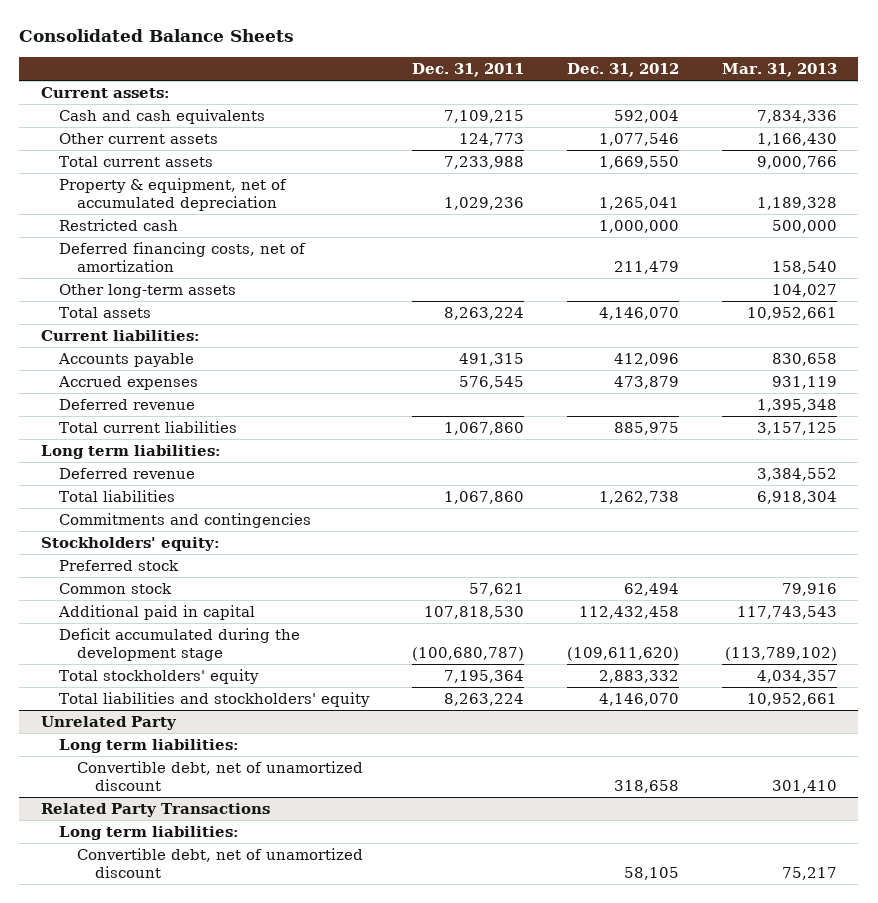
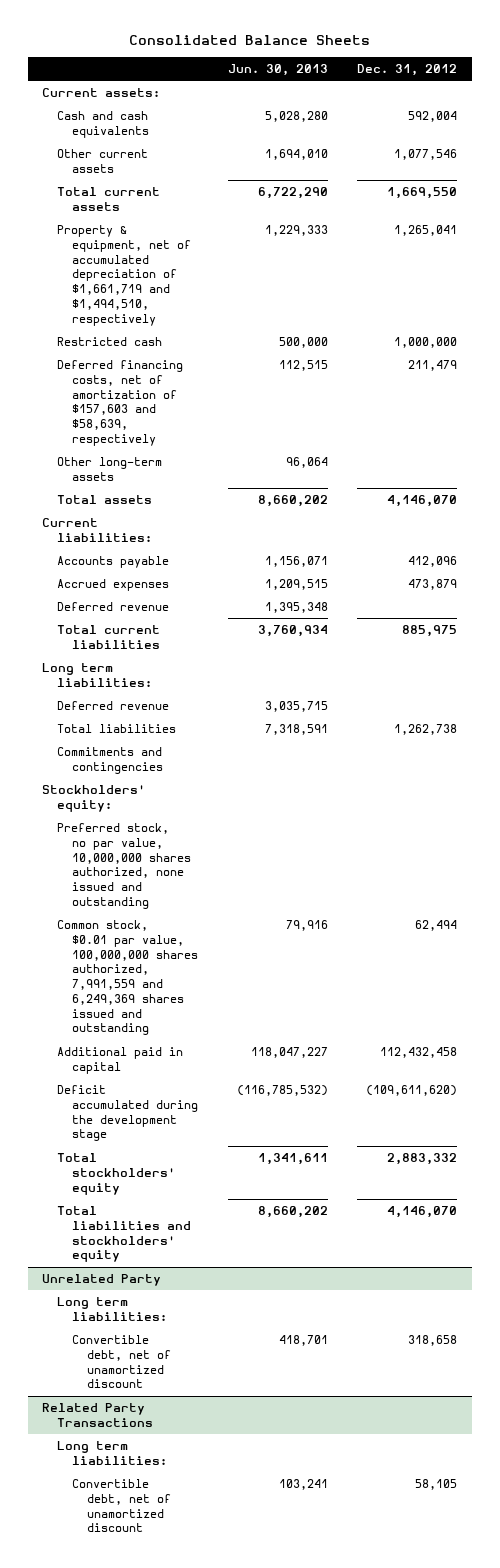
[411,63,524,78] Dec. 31, 2011 -> none
[721,63,837,78] Mar. 31, 2013 -> none
none -> [227,63,328,76] Jun. 30, 2013
[59,177,288,212] Property & equipment, net of accumulated depreciation -> [57,225,191,326] Property & equipment, net of accumulated depreciation of $1,661,719 and $1,494,510, respectively
[59,241,307,273] Deferred financing costs, net of amortization -> [57,360,184,446] Deferred financing costs, net of amortization of $157,603 and $58,639, respectively
[59,559,180,571] Preferred stock -> [57,823,191,909] Preferred stock, no par value, 10,000,000 shares authorized, none issued and outstanding
[59,582,173,594] Common stock -> [57,920,198,1036] Common stock, $0.01 par value, 100,000,000 shares authorized, 7,991,559 and 6,249,369 shares issued and outstanding

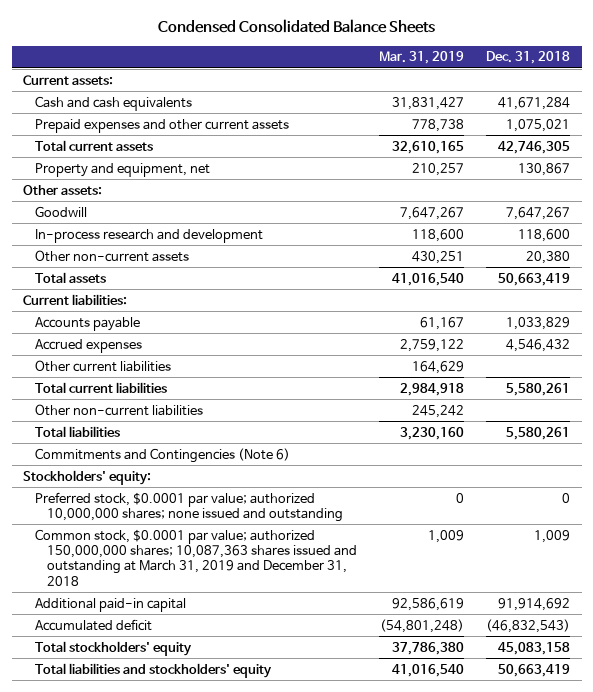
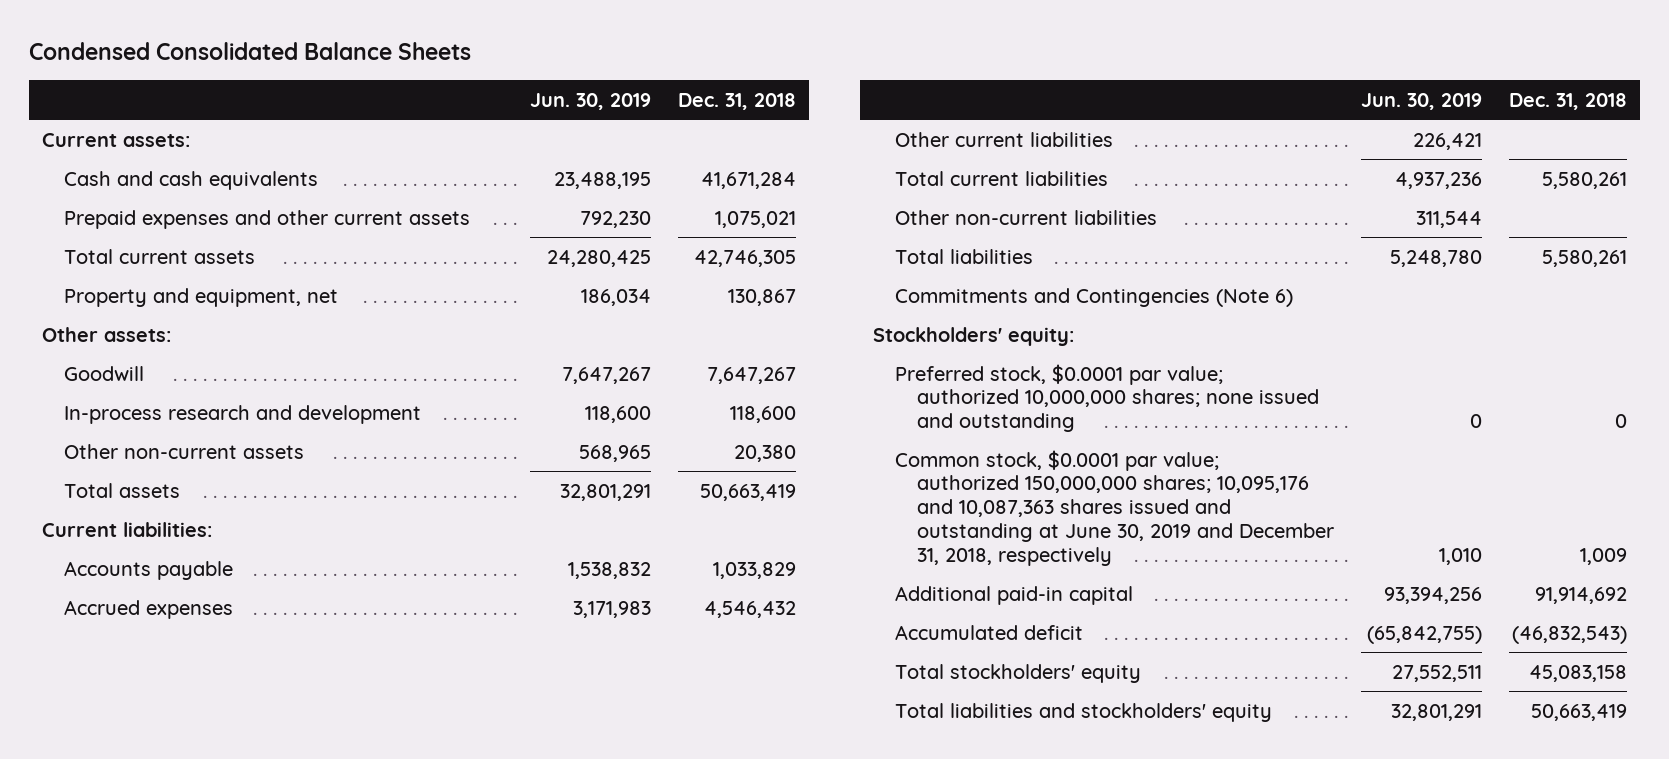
[379,51,465,65] Mar. 31, 2019 -> none
none -> [530,92,652,110] Jun. 30, 2019
[35,528,358,586] Common stock, $0.0001 par value; authorized 150,000,000 shares; 10,087,363 shares issued and outstanding at March 31, 2019 and December 31, 2018 -> [895,449,1335,566] Common stock, $0.0001 par value; authorized 150,000,000 shares; 10,095,176 and 10,087,363 shares issued and outstanding at June 30, 2019 and December 31, 2018, respectively

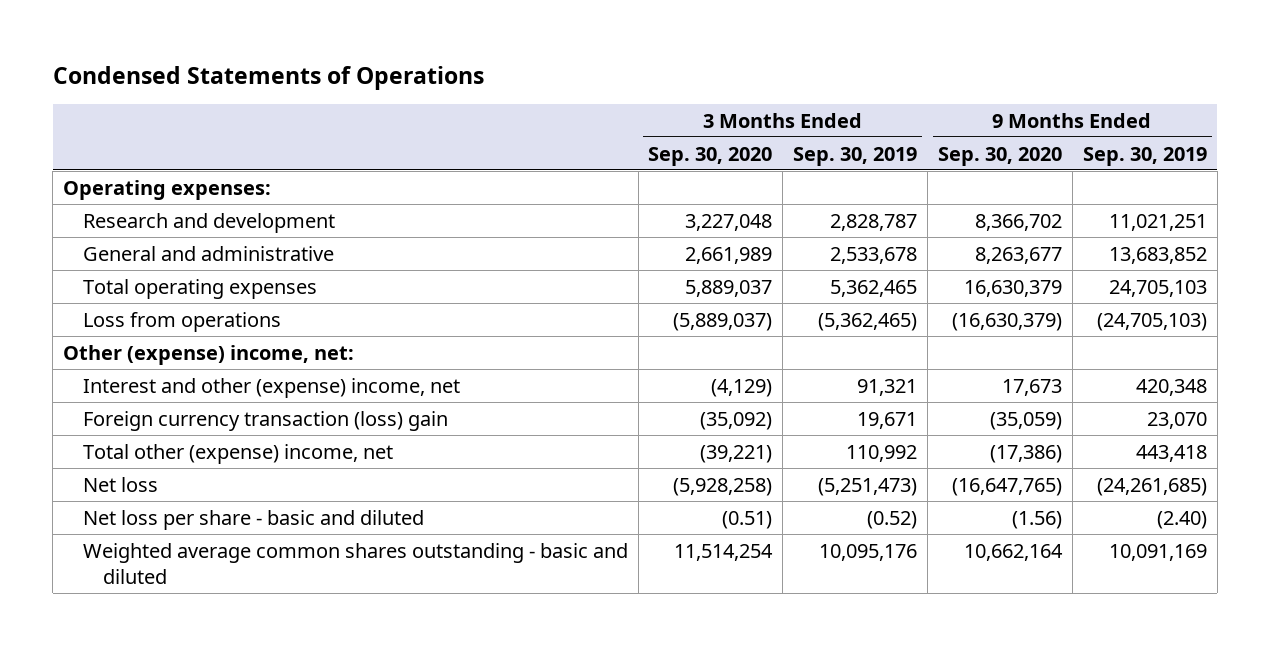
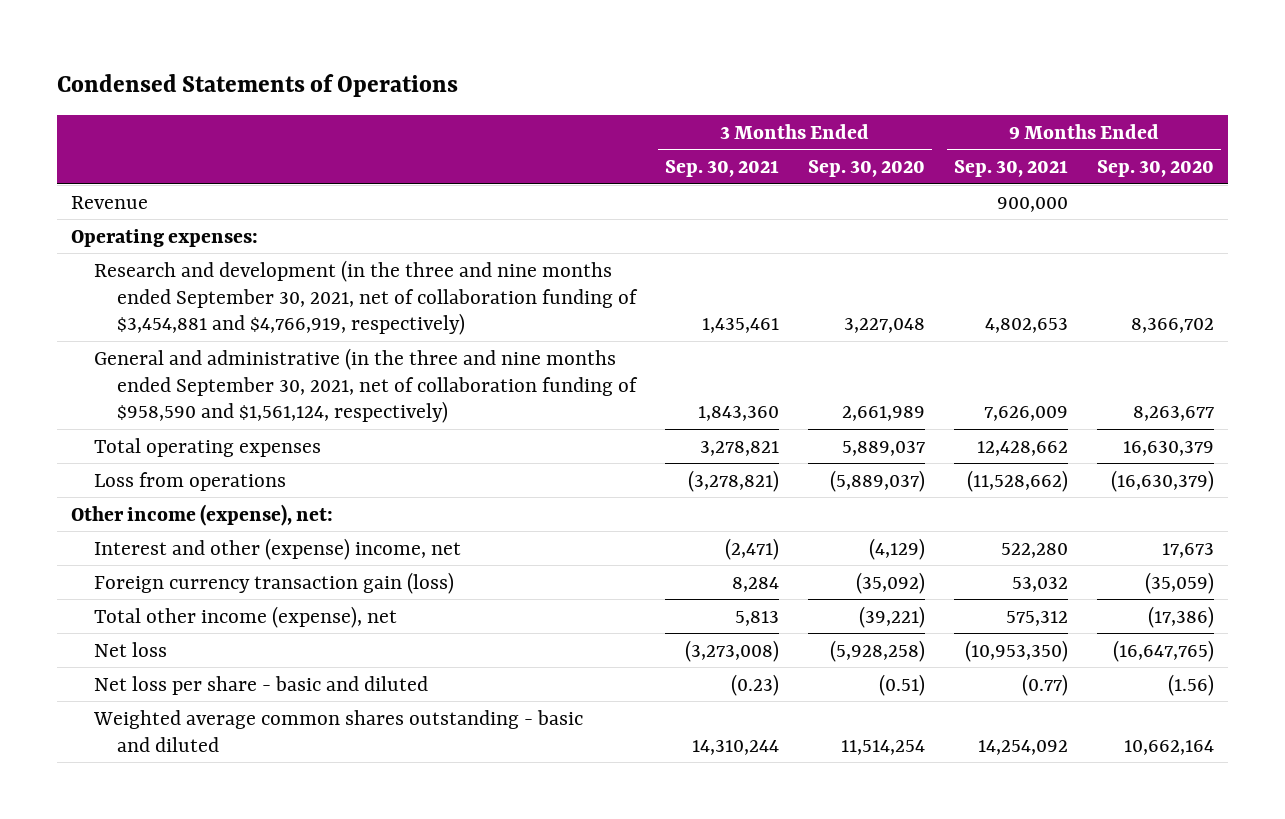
[793,146,918,166] Sep. 30, 2019 -> none
[1082,146,1207,166] Sep. 30, 2019 -> none
none -> [665,160,780,178] Sep. 30, 2021
none -> [953,160,1068,178] Sep. 30, 2021
none -> [71,195,149,209] Revenue
[82,212,335,233] Research and development -> [94,259,639,336] Research and development (in the three and nine months ended September 30, 2021, net of collaboration funding of $3,454,881 and $4,766,919, respectively)
[82,245,334,261] General and administrative -> [94,347,639,424] General and administrative (in the three and nine months ended September 30, 2021, net of collaboration funding of $958,590 and $1,561,124, respectively)
[62,344,354,365] Other (expense) income, net: -> [71,503,334,526] Other income (expense), net:
[82,410,448,431] Foreign currency transaction (loss) gain -> [94,571,455,594] Foreign currency transaction gain (loss)
[82,443,393,464] Total other (expense) income, net -> [94,605,398,628] Total other income (expense), net

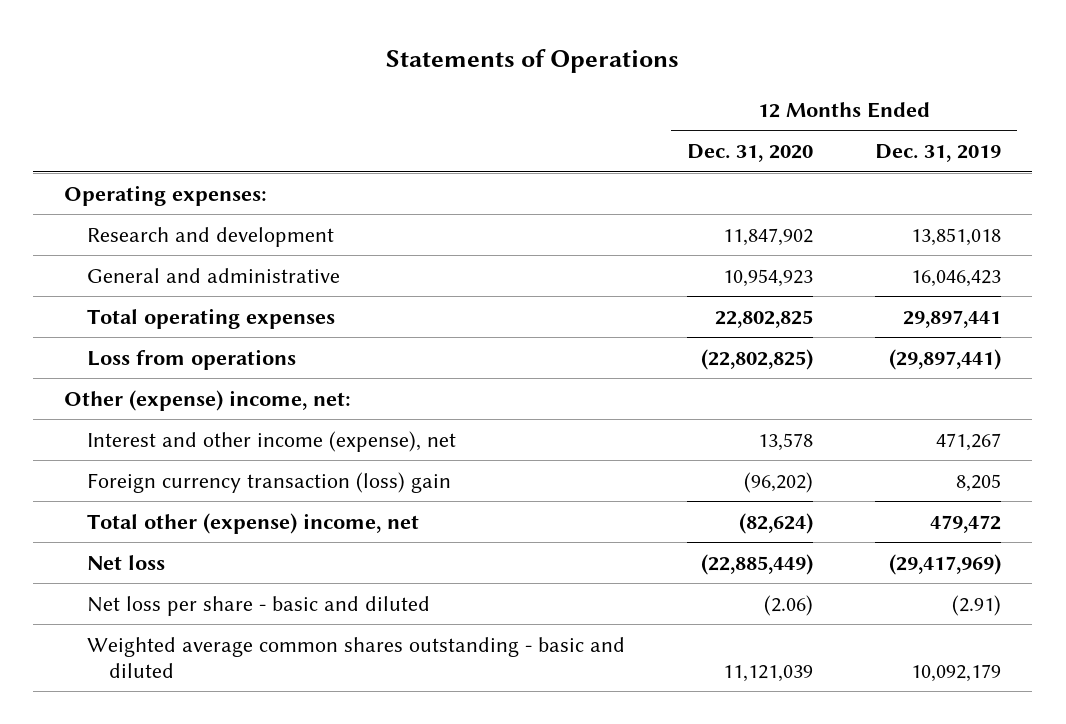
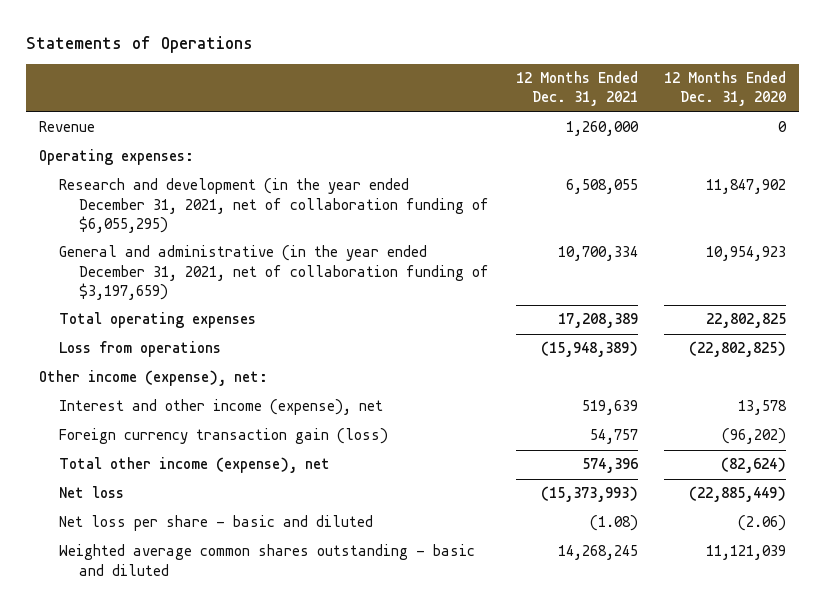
[875,144,1002,163] Dec. 31, 2019 -> none
none -> [515,71,638,107] 12 Months Ended Dec. 31, 2021
none -> [38,121,95,133] Revenue
[86,226,334,247] Research and development -> [59,178,490,233] Research and development (in the year ended December 31, 2021, net of collaboration funding of $6,055,295)
[86,267,340,283] General and administrative -> [59,245,490,300] General and administrative (in the year ended December 31, 2021, net of collaboration funding of $3,197,659)
[64,389,352,411] Other (expense) income, net: -> [38,370,268,387] Other income (expense), net:
[86,471,451,493] Foreign currency transaction (loss) gain -> [59,428,389,445] Foreign currency transaction gain (loss)
[86,512,419,534] Total other (expense) income, net -> [59,457,331,474] Total other income (expense), net

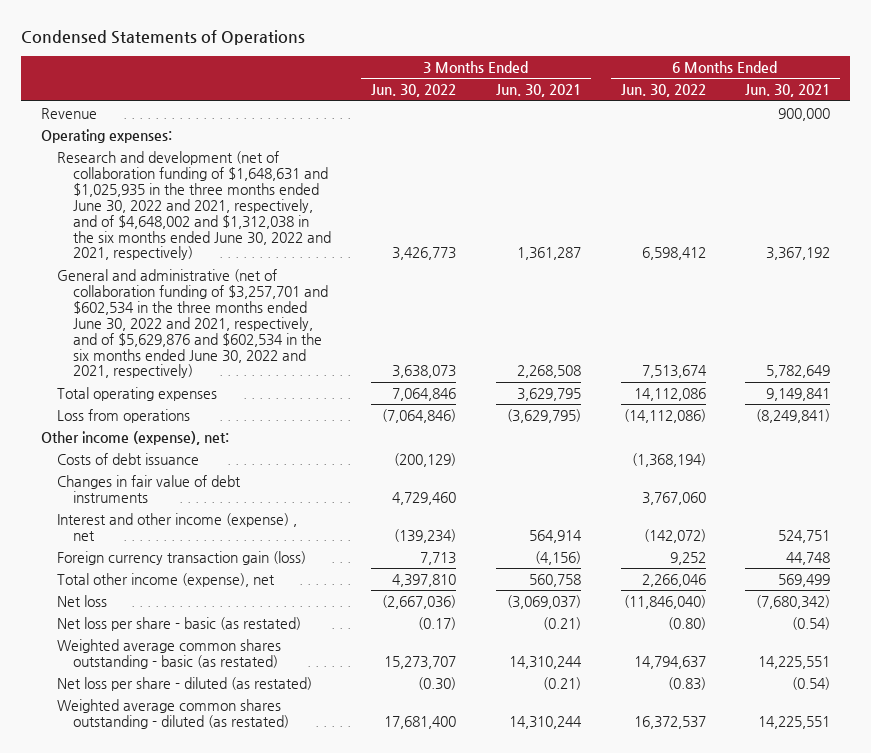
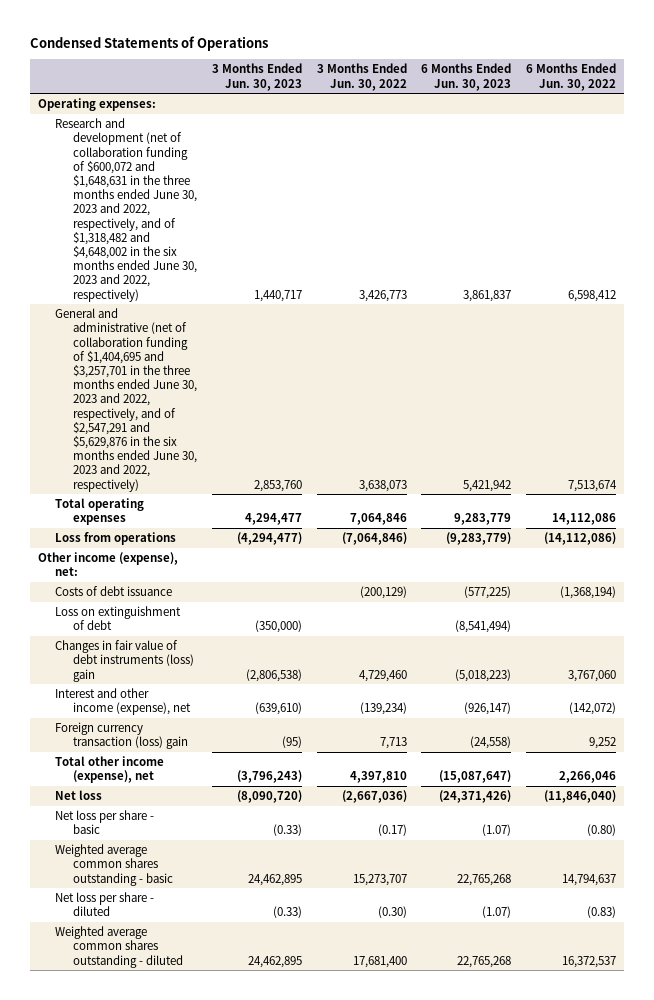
[495,84,581,98] Jun. 30, 2021 -> none
[745,84,831,98] Jun. 30, 2021 -> none
none -> [211,63,302,91] 3 Months Ended Jun. 30, 2023
none -> [421,63,512,91] 6 Months Ended Jun. 30, 2023
[40,108,97,120] Revenue -> none
[56,151,332,261] Research and development (net of collaboration funding of $1,648,631 and $1,025,935 in the three months ended June 30, 2022 and 2021, respectively, and of $4,648,002 and $1,312,038 in the six months ended June 30, 2022 and 2021, respectively) -> [55,118,197,302] Research and development (net of collaboration funding of $600,072 and $1,648,631 in the three months ended June 30, 2023 and 2022, respectively, and of $1,318,482 and $4,648,002 in the six months ended June 30, 2023 and 2022, respectively)
[56,269,329,379] General and administrative (net of collaboration funding of $3,257,701 and $602,534 in the three months ended June 30, 2022 and 2021, respectively, and of $5,629,876 and $602,534 in the six months ended June 30, 2022 and 2021, respectively) -> [55,308,197,492] General and administrative (net of collaboration funding of $1,404,695 and $3,257,701 in the three months ended June 30, 2023 and 2022, respectively, and of $2,547,291 and $5,629,876 in the six months ended June 30, 2023 and 2022, respectively)
none -> [55,606,182,631] Loss on extinguishment of debt
[56,475,241,503] Changes in fair value of debt instruments -> [55,640,194,682] Changes in fair value of debt instruments (loss) gain
[56,513,297,541] Interest and other income (expense) , net -> [55,688,191,716] Interest and other income (expense), net
[56,551,306,566] Foreign currency transaction gain (loss) -> [55,722,188,750] Foreign currency transaction (loss) gain
[56,617,301,632] Net loss per share - basic (as restated) -> [55,810,155,835] Net loss per share - basic
[56,639,281,669] Weighted average common shares outstanding - basic (as restated) -> [55,844,173,886] Weighted average common shares outstanding - basic
[56,677,312,692] Net loss per share - diluted (as restated) -> [55,892,155,917] Net loss per share - diluted
[56,699,290,729] Weighted average common shares outstanding - diluted (as restated) -> [55,926,183,968] Weighted average common shares outstanding - diluted

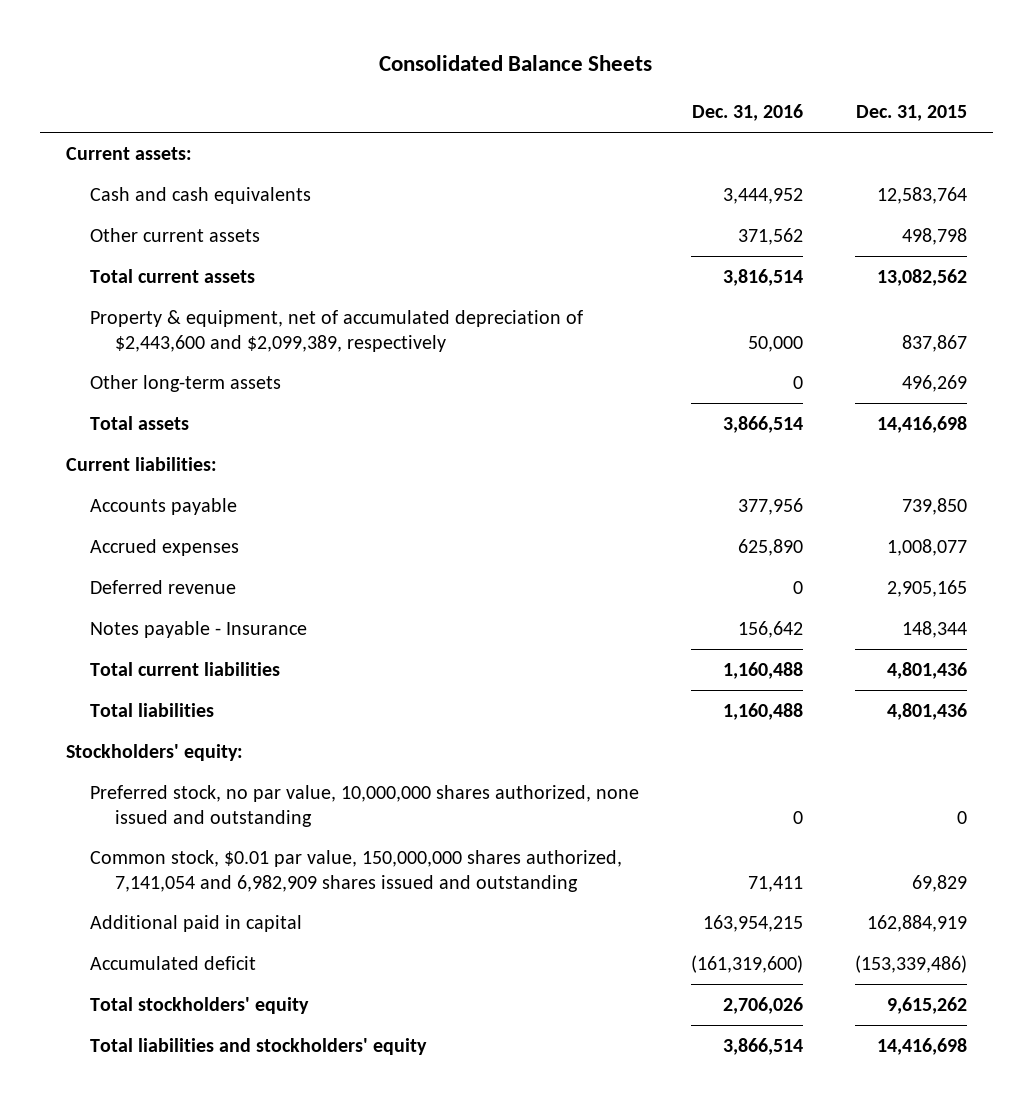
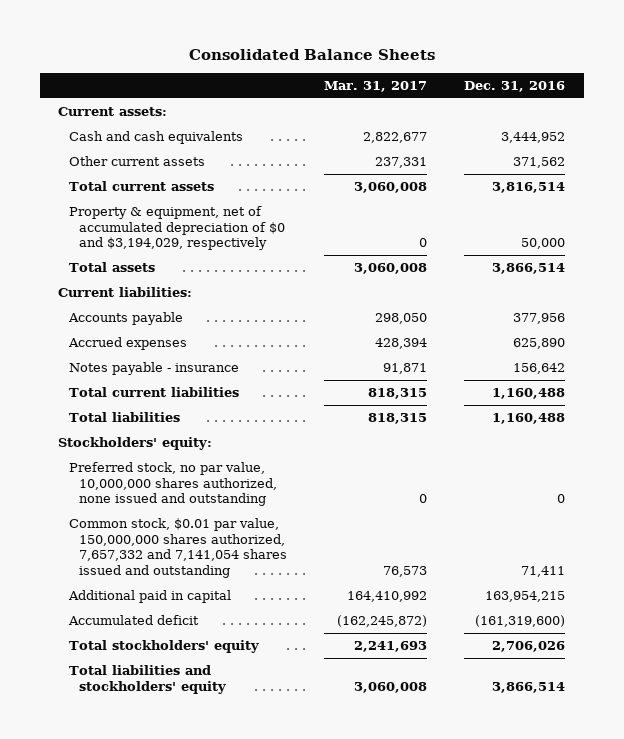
[855,105,967,122] Dec. 31, 2015 -> none
none -> [324,80,428,92] Mar. 31, 2017
[90,374,282,392] Other long-term assets -> none
[90,309,584,352] Property & equipment, net of accumulated depreciation of $2,443,600 and $2,099,389, respectively -> [68,206,286,251] Property & equipment, net of accumulated depreciation of $0 and $3,194,029, respectively
[90,579,237,594] Deferred revenue -> none
[90,620,308,638] Notes payable - Insurance -> [68,362,239,376] Notes payable - insurance
[90,849,623,892] Common stock, $0.01 par value, 150,000,000 shares authorized, 7,141,054 and 6,982,909 shares issued and outstanding -> [68,518,288,578] Common stock, $0.01 par value, 150,000,000 shares authorized, 7,657,332 and 7,141,054 shares issued and outstanding

